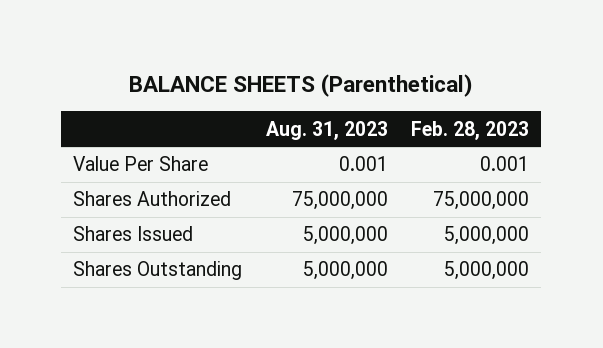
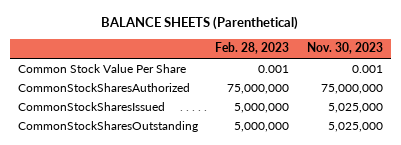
[265,120,388,140] Aug. 31, 2023 -> none
none -> [306,42,383,55] Nov. 30, 2023
[73,156,209,172] Value Per Share -> [18,63,187,73] Common Stock Value Per Share
[73,191,232,207] Shares Authorized -> [18,82,191,92] CommonStockSharesAuthorized
[73,226,194,242] Shares Issued -> [18,101,166,111] CommonStockSharesIssued
[73,261,243,281] Shares Outstanding -> [18,120,199,132] CommonStockSharesOutstanding

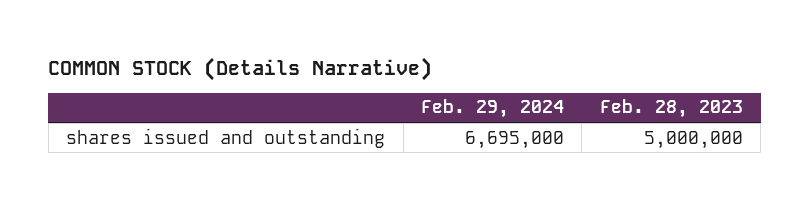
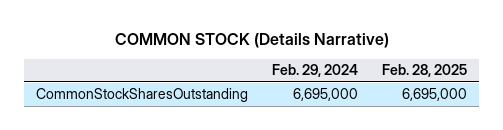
[599,99,743,119] Feb. 28, 2023 -> none
none -> [382,64,468,78] Feb. 28, 2025
[66,127,386,148] shares issued and outstanding -> [35,88,248,103] CommonStockSharesOutstanding

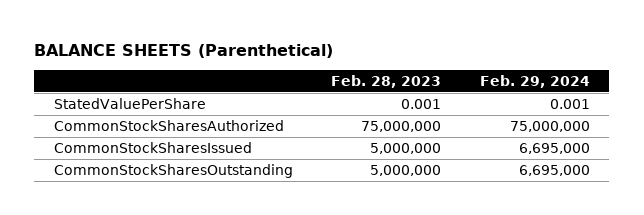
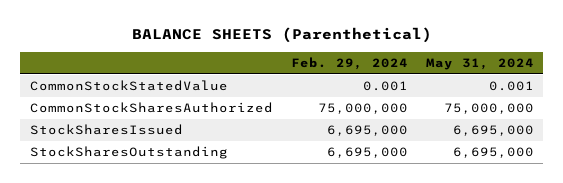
[331,75,442,89] Feb. 28, 2023 -> none
none -> [425,57,534,70] May 31, 2024
[53,97,206,109] StatedValuePerShare -> [29,80,228,92] CommonStockStatedValue
[53,141,252,153] CommonStockSharesIssued -> [29,124,183,136] StockSharesIssued
[53,163,293,178] CommonStockSharesOutstanding -> [29,146,228,160] StockSharesOutstanding

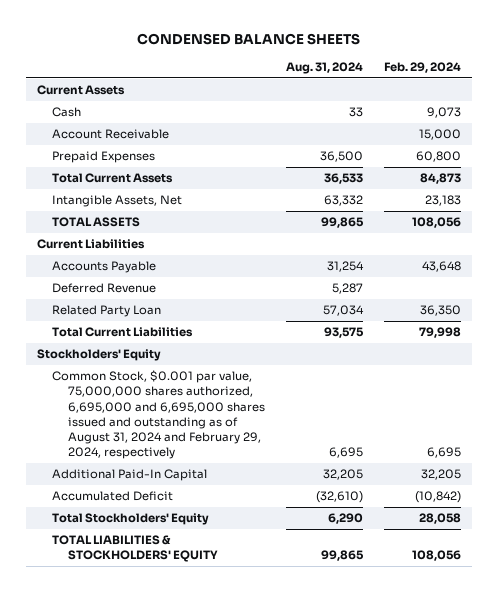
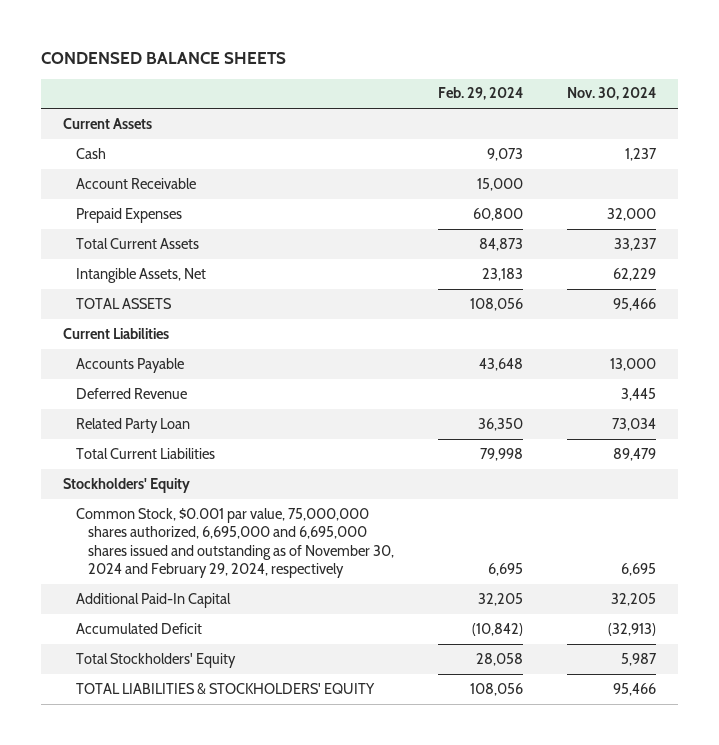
[286,62,364,75] Aug. 31, 2024 -> none
none -> [567,87,657,101] Nov. 30, 2024
[52,370,266,460] Common Stock, $0.001 par value, 75,000,000 shares authorized, 6,695,000 and 6,695,000 shares issued and outstanding as of August 31, 2024 and February 29, 2024, respectively -> [75,507,395,579] Common Stock, $0.001 par value, 75,000,000 shares authorized, 6,695,000 and 6,695,000 shares issued and outstanding as of November 30, 2024 and February 29, 2024, respectively

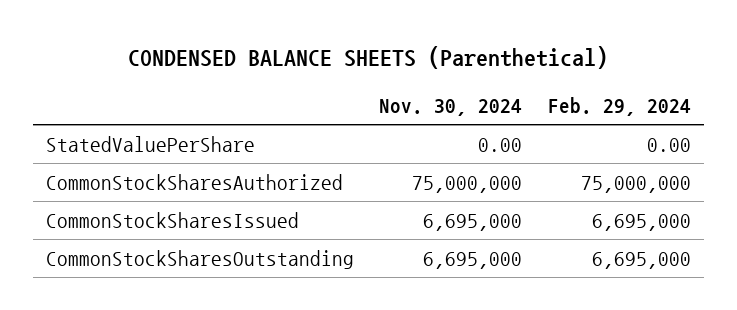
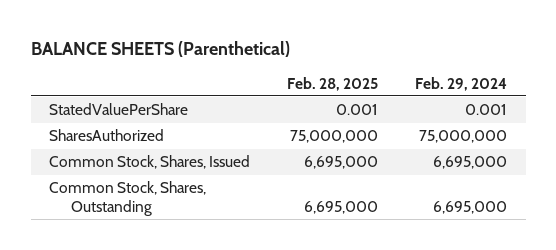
[128,46,609,70] CONDENSED BALANCE SHEETS (Parenthetical) -> [30,40,290,57] BALANCE SHEETS (Parenthetical)
[379,98,523,116] Nov. 30, 2024 -> none
none -> [287,76,379,91] Feb. 28, 2025
[646,137,691,152] 0.00 -> [465,104,508,116] 0.001
[45,173,343,190] CommonStockSharesAuthorized -> [49,129,165,142] SharesAuthorized
[45,211,299,228] CommonStockSharesIssued -> [49,155,251,170] Common Stock, Shares, Issued
[45,249,354,269] CommonStockSharesOutstanding -> [49,181,207,216] Common Stock, Shares, Outstanding

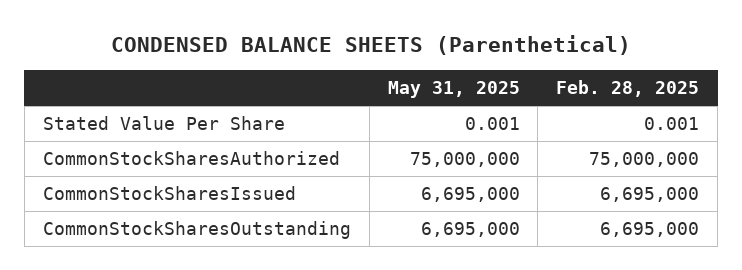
[30,40,290,57] BALANCE SHEETS (Parenthetical) -> [111,35,632,56] CONDENSED BALANCE SHEETS (Parenthetical)
[415,76,508,91] Feb. 29, 2024 -> none
none -> [387,81,520,99] May 31, 2025
[49,103,189,116] StatedValuePerShare -> [42,116,285,131] Stated Value Per Share
[49,129,165,142] SharesAuthorized -> [42,151,340,166] CommonStockSharesAuthorized
[49,155,251,170] Common Stock, Shares, Issued -> [42,186,296,201] CommonStockSharesIssued
[49,181,207,216] Common Stock, Shares, Outstanding -> [42,221,351,240] CommonStockSharesOutstanding

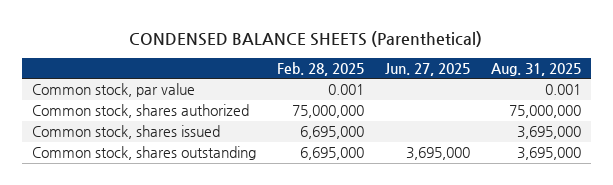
[387,81,520,99] May 31, 2025 -> none
none -> [384,62,470,76] Jun. 27, 2025
none -> [490,62,581,76] Aug. 31, 2025
[42,116,285,131] Stated Value Per Share -> [32,83,196,98] Common stock, par value
[42,151,340,166] CommonStockSharesAuthorized -> [32,104,250,119] Common stock, shares authorized
[42,186,296,201] CommonStockSharesIssued -> [32,125,221,140] Common stock, shares issued
[42,221,351,240] CommonStockSharesOutstanding -> [32,146,257,161] Common stock, shares outstanding

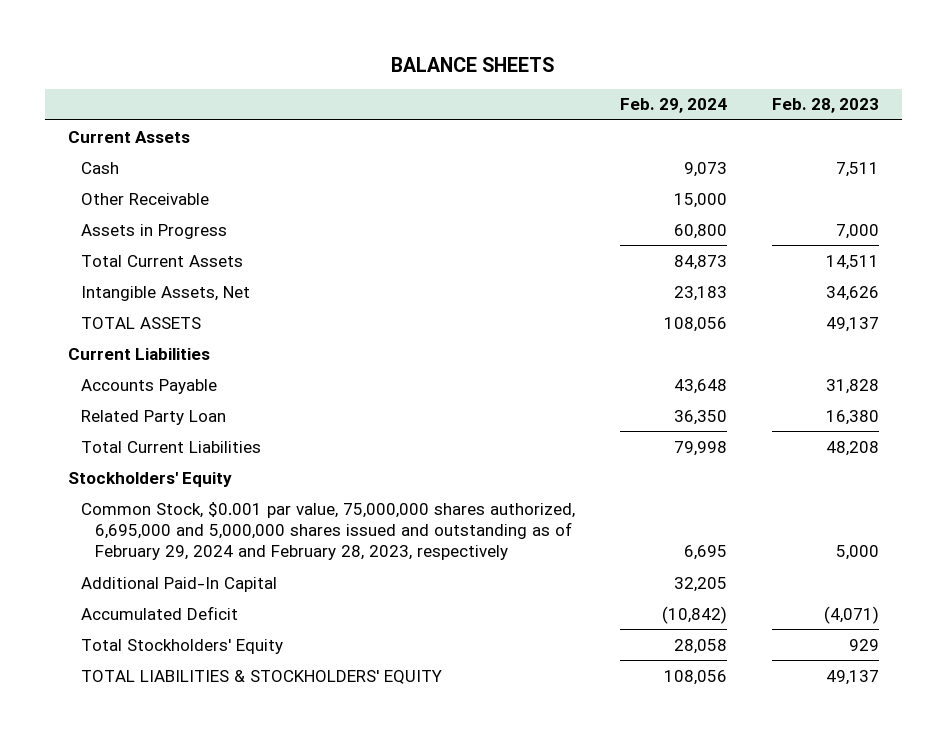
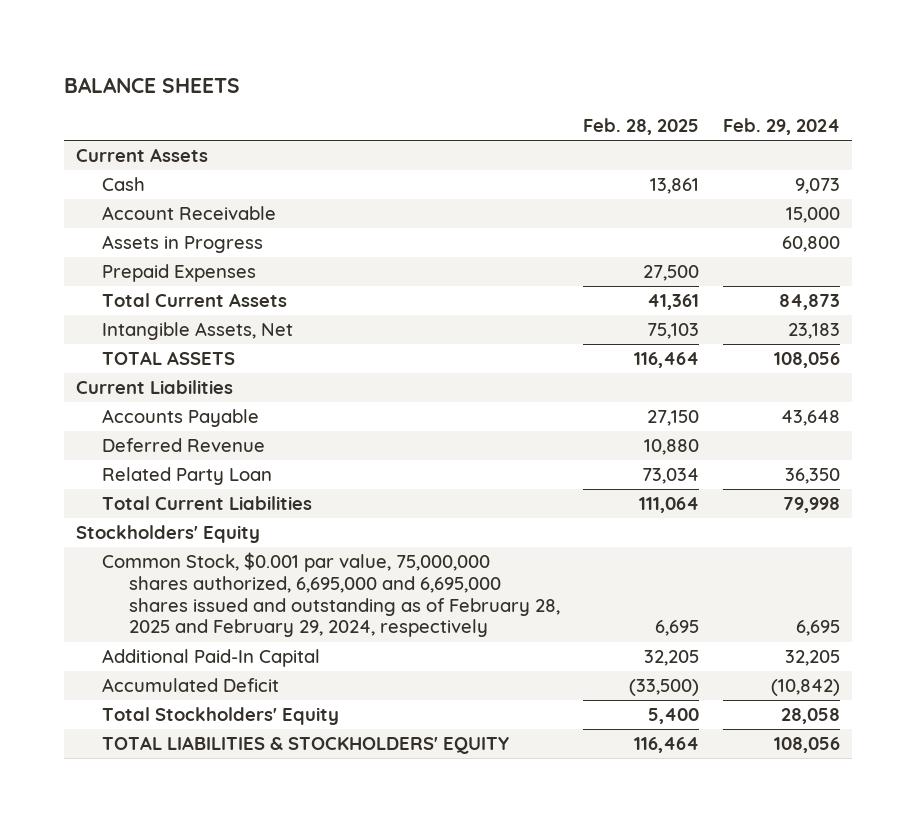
[772,98,880,114] Feb. 28, 2023 -> none
none -> [583,118,700,136] Feb. 28, 2025
[81,192,210,205] Other Receivable -> none
none -> [102,206,277,221] Account Receivable
none -> [102,264,257,283] Prepaid Expenses
none -> [102,438,266,453] Deferred Revenue
[81,501,576,561] Common Stock, $0.001 par value, 75,000,000 shares authorized, 6,695,000 and 5,000,000 shares issued and outstanding as of February 29, 2024 and February 28, 2023, respectively -> [102,552,561,638] Common Stock, $0.001 par value, 75,000,000 shares authorized, 6,695,000 and 6,695,000 shares issued and outstanding as of February 28, 2025 and February 29, 2024, respectively

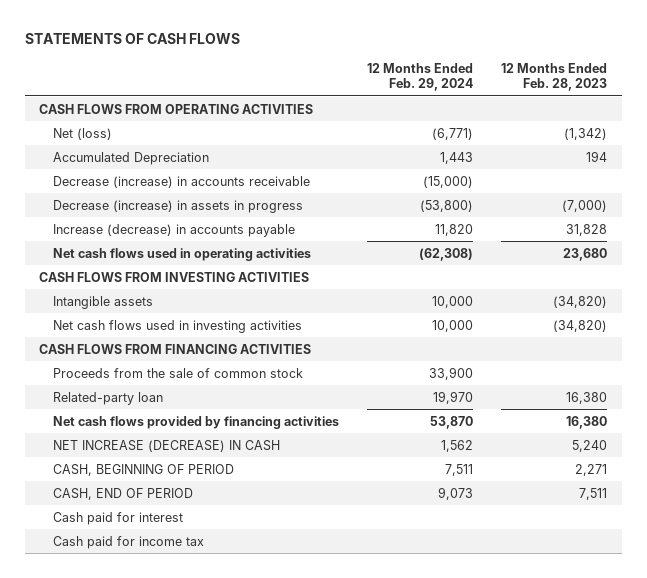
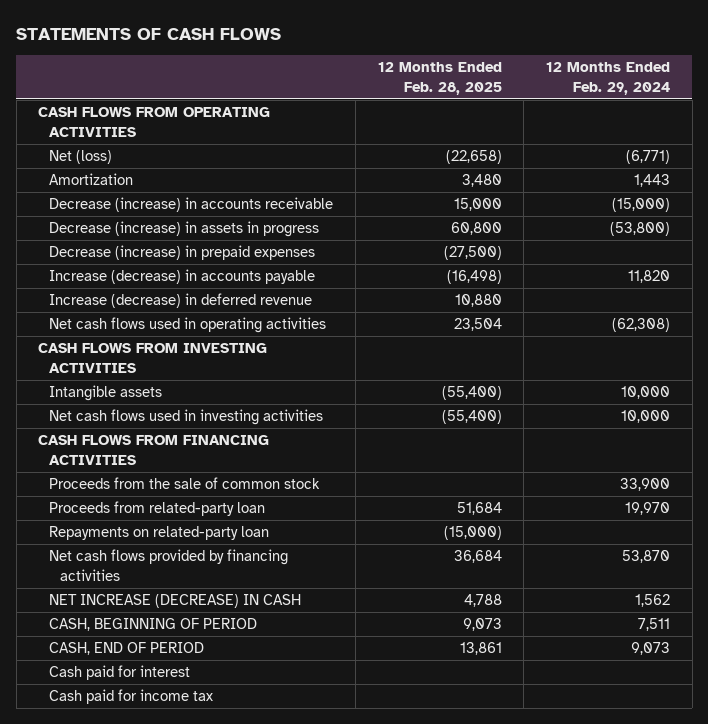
[501,63,608,92] 12 Months Ended Feb. 28, 2023 -> none
none -> [377,62,502,95] 12 Months Ended Feb. 28, 2025
[52,151,209,165] Accumulated Depreciation -> [49,173,134,186] Amortization
none -> [49,245,316,261] Decrease (increase) in prepaid expenses
none -> [49,293,313,309] Increase (decrease) in deferred revenue
[52,391,163,405] Related-party loan -> [49,501,266,517] Proceeds from related-party loan
none -> [49,526,270,541] Repayments on related-party loan

